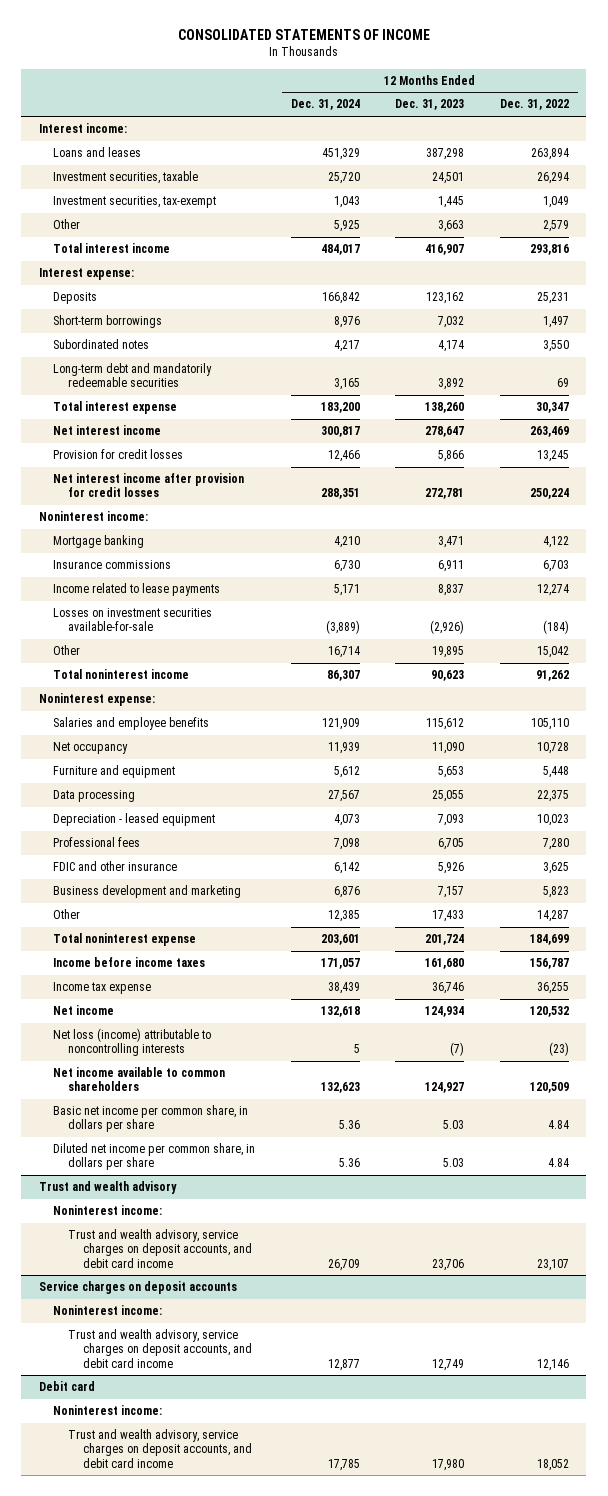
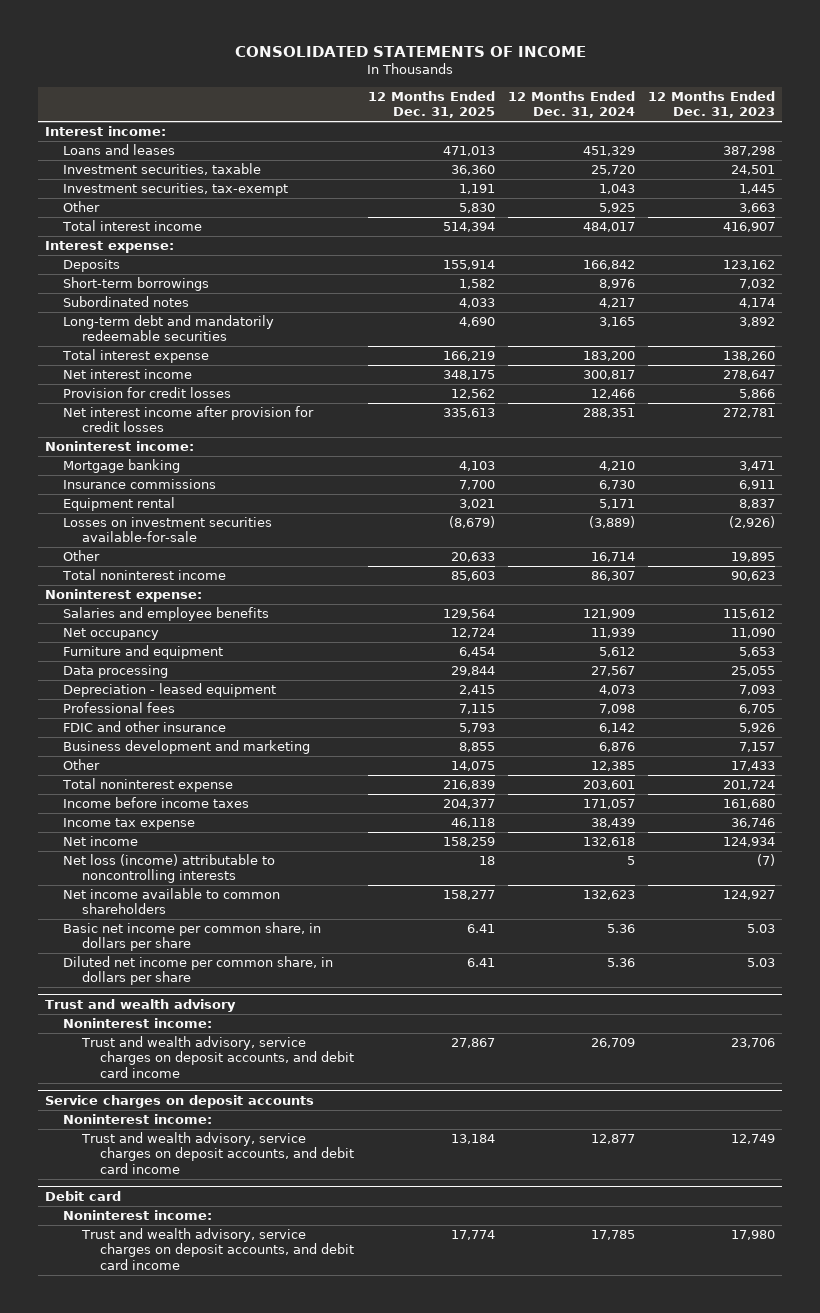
[499,99,569,111] Dec. 31, 2022 -> none
none -> [367,91,495,119] 12 Months Ended Dec. 31, 2025
[53,583,221,597] Income related to lease payments -> [63,497,176,512] Equipment rental

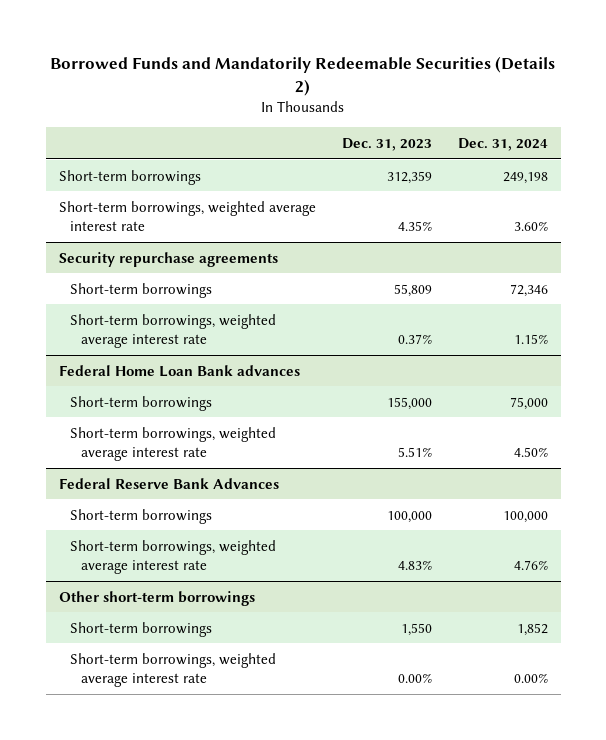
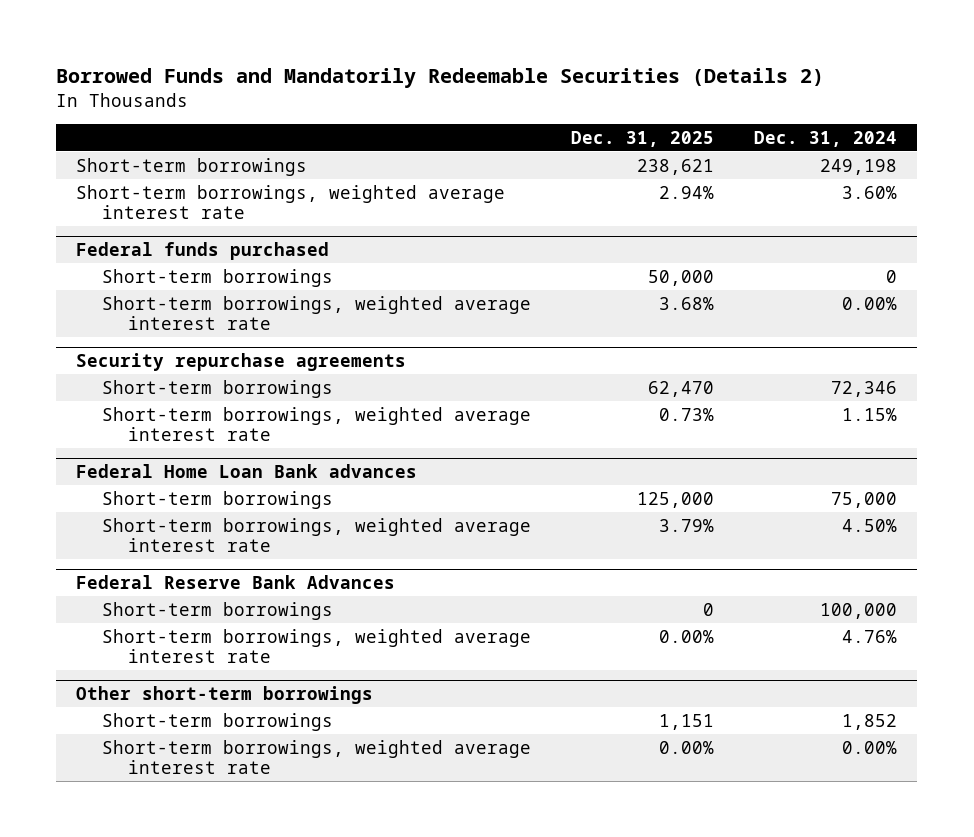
[341,137,432,151] Dec. 31, 2023 -> none
none -> [571,130,715,147] Dec. 31, 2025
none -> [76,241,330,260] Federal funds purchased
none -> [101,268,333,287] Short-term borrowings
none -> [101,295,531,330] Short-term borrowings, weighted average interest rate

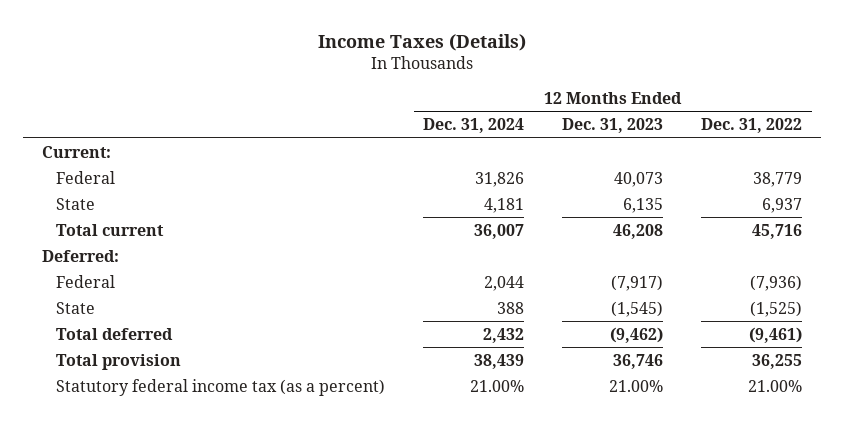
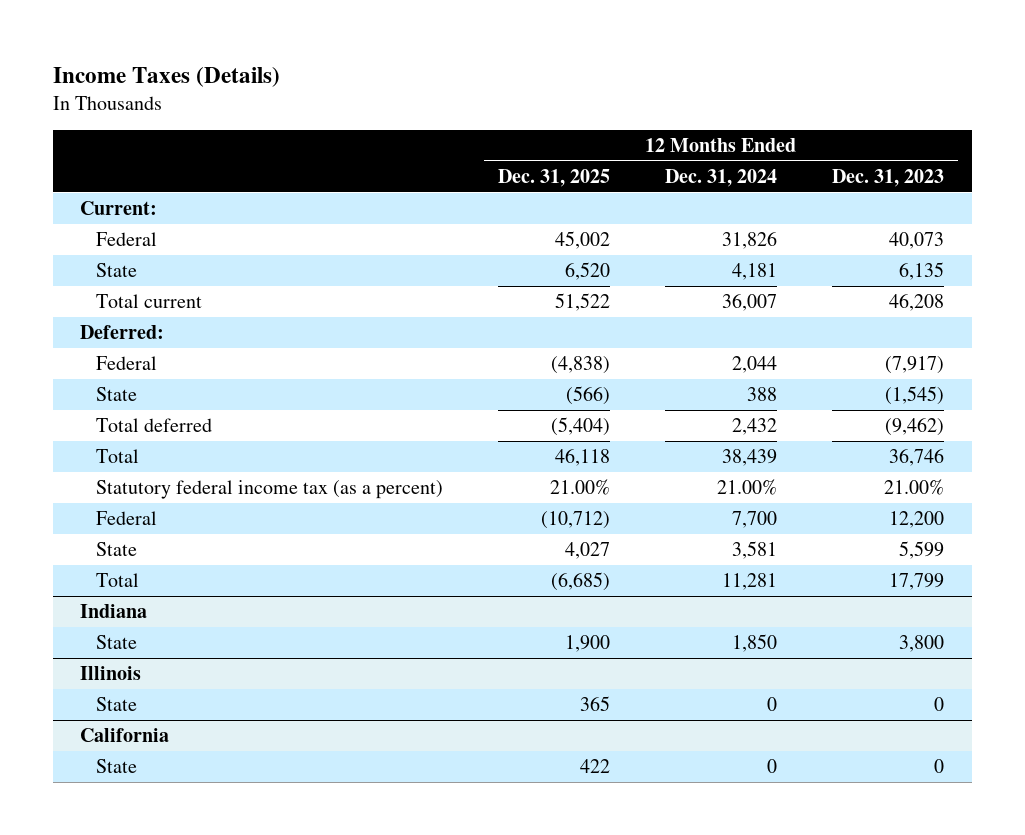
[701,118,803,134] Dec. 31, 2022 -> none
none -> [498,168,611,187] Dec. 31, 2025
[56,353,182,370] Total provision -> [95,448,139,463] Total
none -> [95,510,157,525] Federal
none -> [95,541,137,556] State
none -> [95,572,139,587] Total
none -> [80,603,148,618] Indiana
none -> [95,634,137,649] State
none -> [80,665,142,680] Illinois
none -> [95,696,137,711] State
none -> [80,727,170,742] California
none -> [95,758,137,773] State

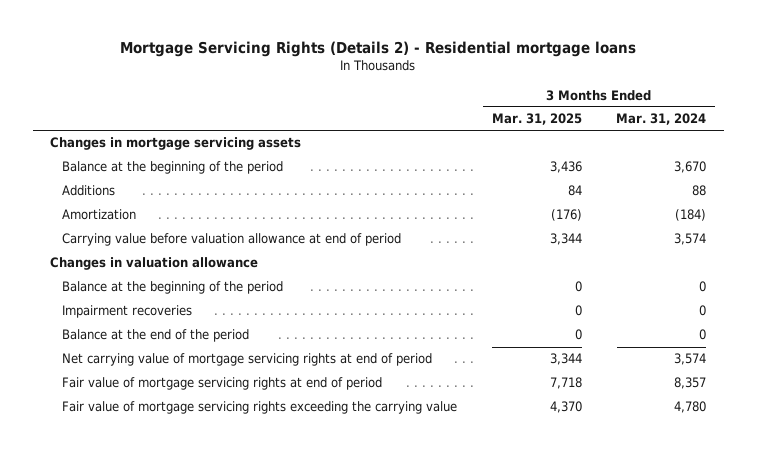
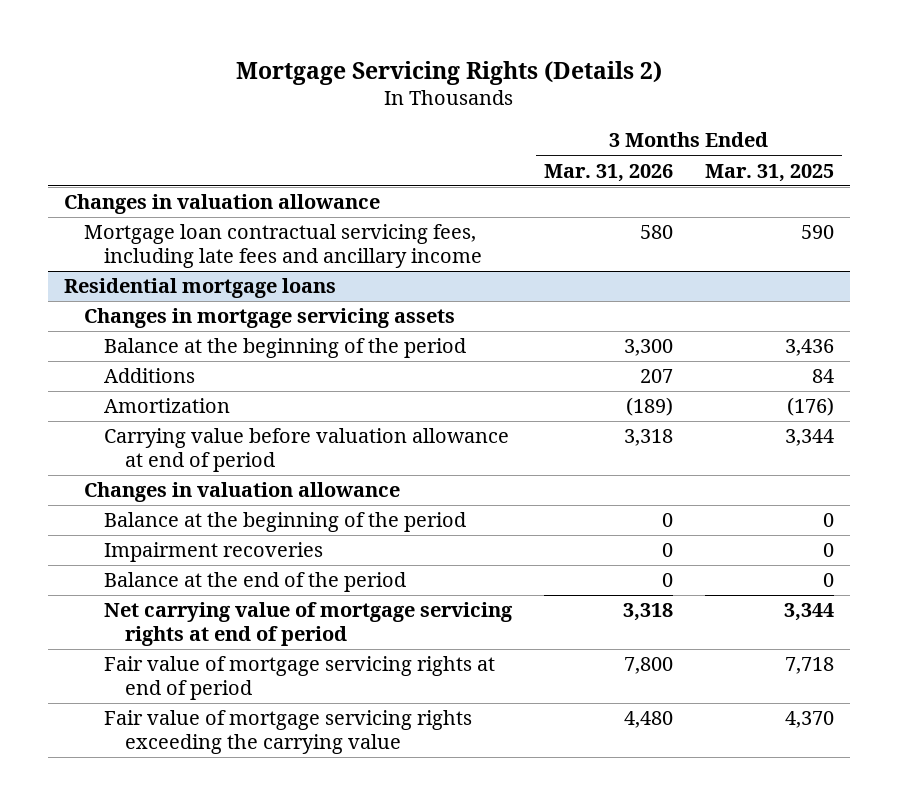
[120,40,637,57] Mortgage Servicing Rights (Details 2) - Residential mortgage loans -> [236,60,663,85] Mortgage Servicing Rights (Details 2)
[616,113,707,126] Mar. 31, 2024 -> none
none -> [544,163,674,182] Mar. 31, 2026
none -> [63,194,380,215] Changes in valuation allowance
none -> [84,224,483,268] Mortgage loan contractual servicing fees, including late fees and ancillary income
none -> [63,278,336,299] Residential mortgage loans

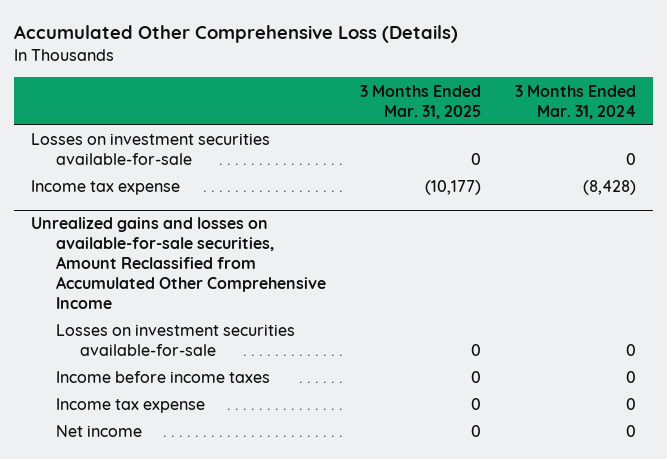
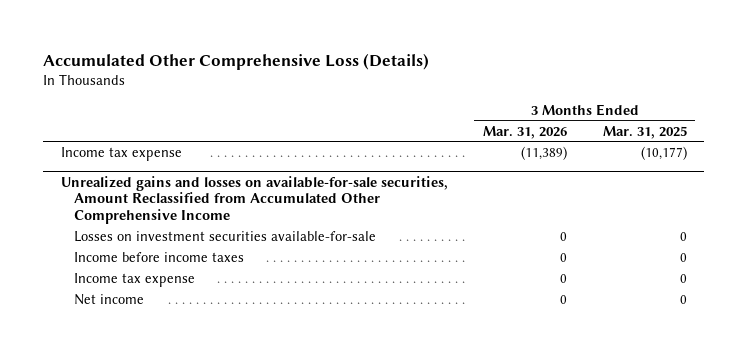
[514,84,636,119] 3 Months Ended Mar. 31, 2024 -> none
none -> [483,125,568,139] Mar. 31, 2026
[31,133,271,166] Losses on investment securities available-for-sale -> none

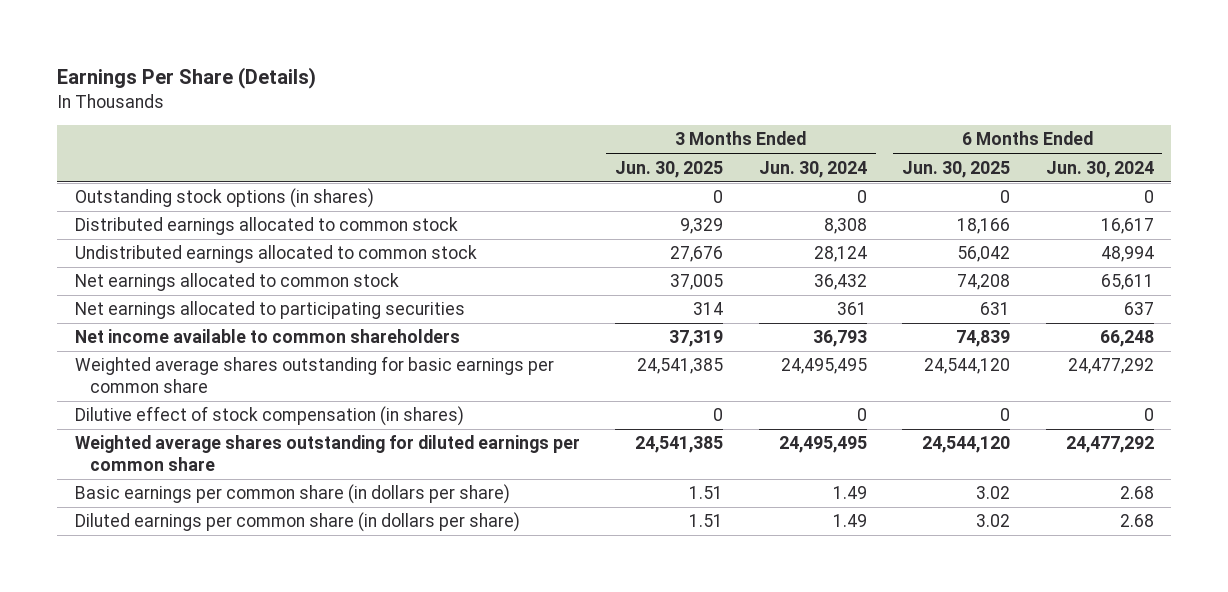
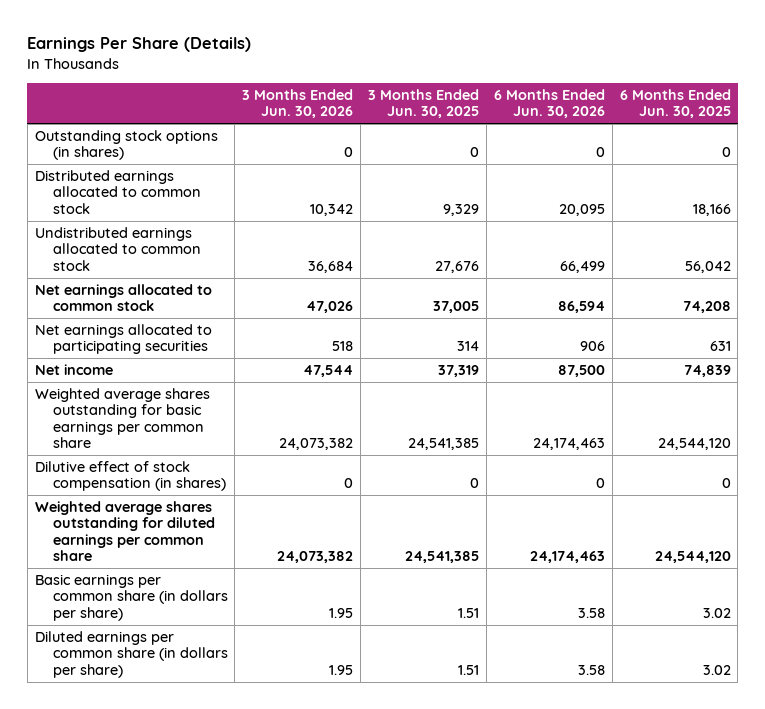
[758,160,867,178] Jun. 30, 2024 -> none
[1045,160,1154,178] Jun. 30, 2024 -> none
none -> [242,88,354,119] 3 Months Ended Jun. 30, 2026
none -> [493,88,605,119] 6 Months Ended Jun. 30, 2026
[74,329,460,344] Net income available to common shareholders -> [34,364,113,376] Net income

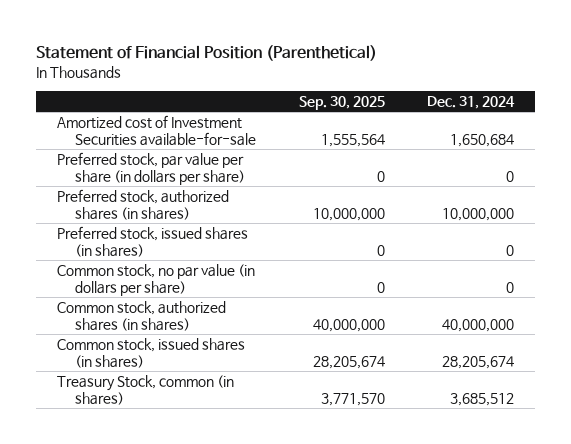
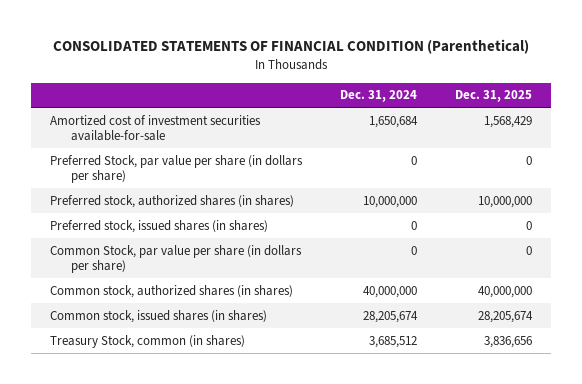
[36,45,378,62] Statement of Financial Position (Parenthetical) -> [53,39,530,55] CONSOLIDATED STATEMENTS OF FINANCIAL CONDITION (Parenthetical)
[298,96,385,111] Sep. 30, 2025 -> none
none -> [455,90,533,103] Dec. 31, 2025
[57,115,257,146] Amortized cost of Investment Securities available-for-sale -> [49,114,261,142] Amortized cost of investment securities available-for-sale
[57,152,246,185] Preferred stock, par value per share (in dollars per share) -> [49,154,303,184] Preferred Stock, par value per share (in dollars per share)
[57,264,256,296] Common stock, no par value (in dollars per share) -> [49,244,302,274] Common Stock, par value per share (in dollars per share)

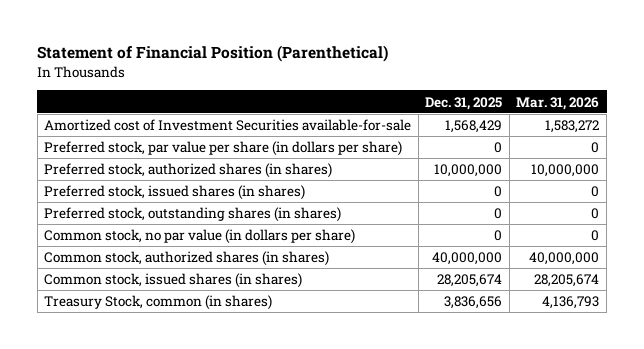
[53,39,530,55] CONSOLIDATED STATEMENTS OF FINANCIAL CONDITION (Parenthetical) -> [37,45,389,63] Statement of Financial Position (Parenthetical)
[340,90,418,103] Dec. 31, 2024 -> none
none -> [516,96,600,110] Mar. 31, 2026
[49,114,261,142] Amortized cost of investment securities available-for-sale -> [44,119,412,132] Amortized cost of Investment Securities available-for-sale
[49,154,303,184] Preferred Stock, par value per share (in dollars per share) -> [44,141,403,157] Preferred stock, par value per share (in dollars per share)
none -> [44,207,342,223] Preferred stock, outstanding shares (in shares)
[49,244,302,274] Common Stock, par value per share (in dollars per share) -> [44,229,356,245] Common stock, no par value (in dollars per share)

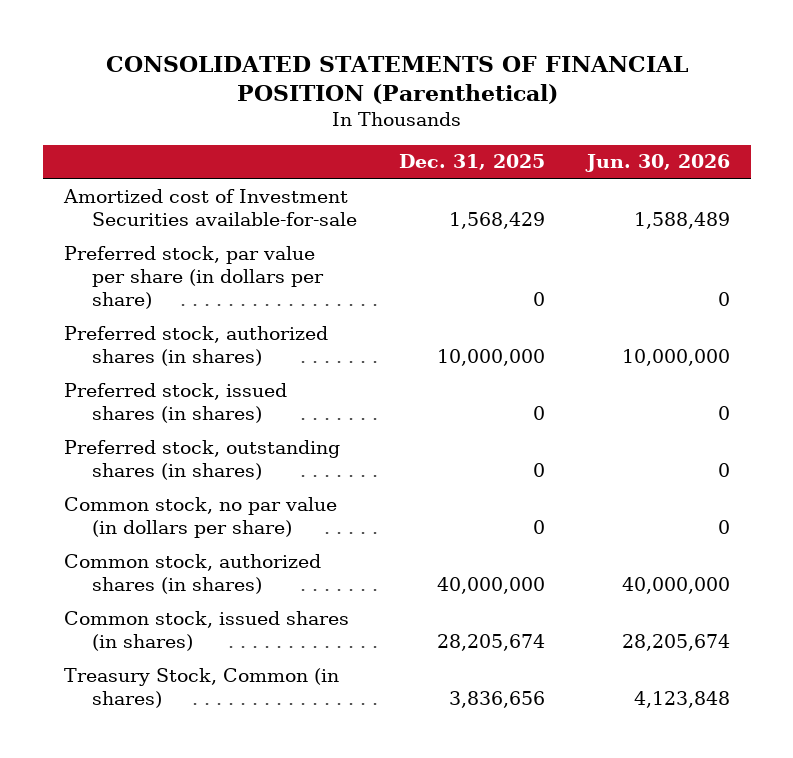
[37,45,389,63] Statement of Financial Position (Parenthetical) -> [105,55,688,104] CONSOLIDATED STATEMENTS OF FINANCIAL POSITION (Parenthetical)
[516,96,600,110] Mar. 31, 2026 -> none
none -> [584,154,730,173] Jun. 30, 2026
[44,295,273,311] Treasury Stock, common (in shares) -> [63,667,339,708] Treasury Stock, Common (in shares)

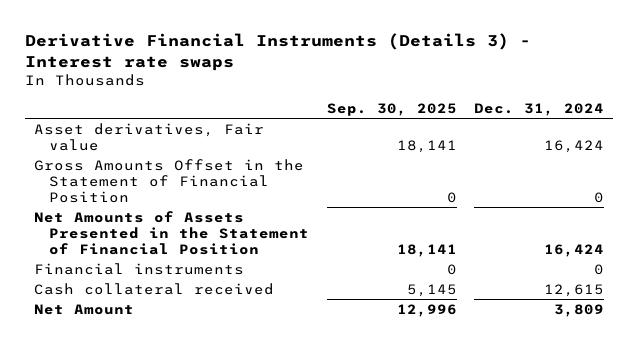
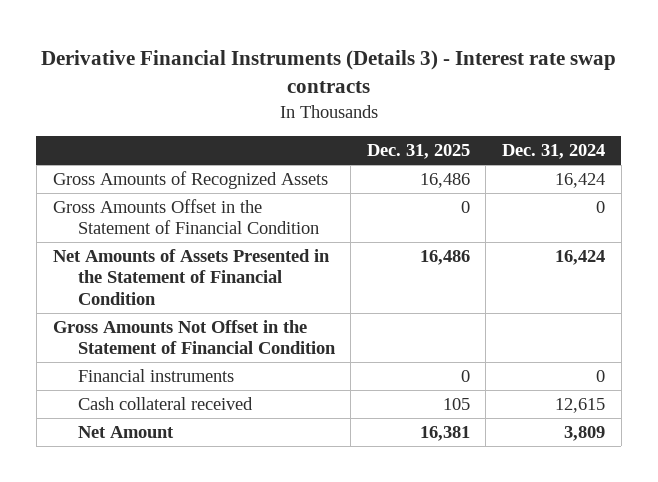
[25,33,532,71] Derivative Financial Instruments (Details 3) - Interest rate swaps -> [40,49,616,94] Derivative Financial Instruments (Details 3) - Interest rate swap contracts
[326,103,457,117] Sep. 30, 2025 -> none
none -> [366,144,470,160] Dec. 31, 2025
[34,122,265,151] Asset derivatives, Fair value -> [52,170,328,189] Gross Amounts of Recognized Assets
[34,158,305,203] Gross Amounts Offset in the Statement of Financial Position -> [52,198,319,235] Gross Amounts Offset in the Statement of Financial Condition
[34,210,310,255] Net Amounts of Assets Presented in the Statement of Financial Position -> [52,248,330,305] Net Amounts of Assets Presented in the Statement of Financial Condition
none -> [52,319,336,355] Gross Amounts Not Offset in the Statement of Financial Condition

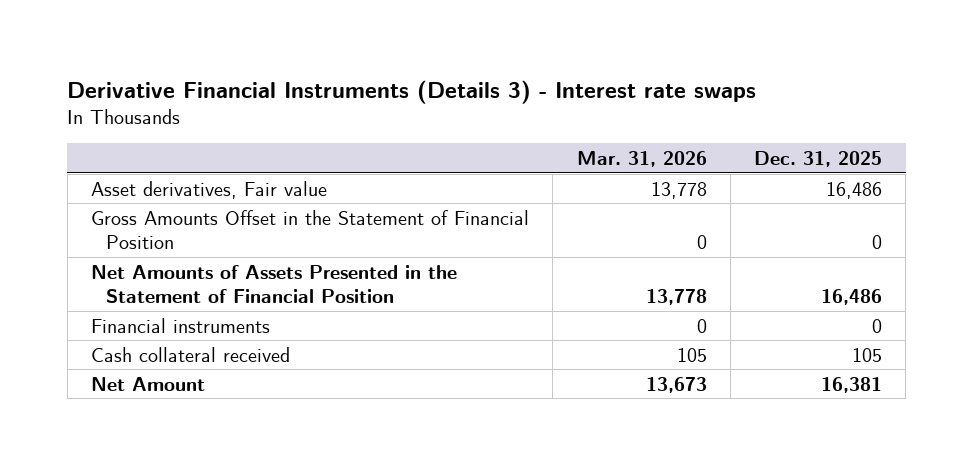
[40,49,616,94] Derivative Financial Instruments (Details 3) - Interest rate swap contracts -> [67,79,757,104] Derivative Financial Instruments (Details 3) - Interest rate swaps
[502,144,606,160] Dec. 31, 2024 -> none
none -> [576,151,707,168] Mar. 31, 2026
[52,319,336,355] Gross Amounts Not Offset in the Statement of Financial Condition -> none
[52,170,328,189] Gross Amounts of Recognized Assets -> [91,180,328,199] Asset derivatives, Fair value
[52,198,319,235] Gross Amounts Offset in the Statement of Financial Condition -> [91,209,530,249] Gross Amounts Offset in the Statement of Financial Position
[52,248,330,305] Net Amounts of Assets Presented in the Statement of Financial Condition -> [91,264,458,303] Net Amounts of Assets Presented in the Statement of Financial Position

